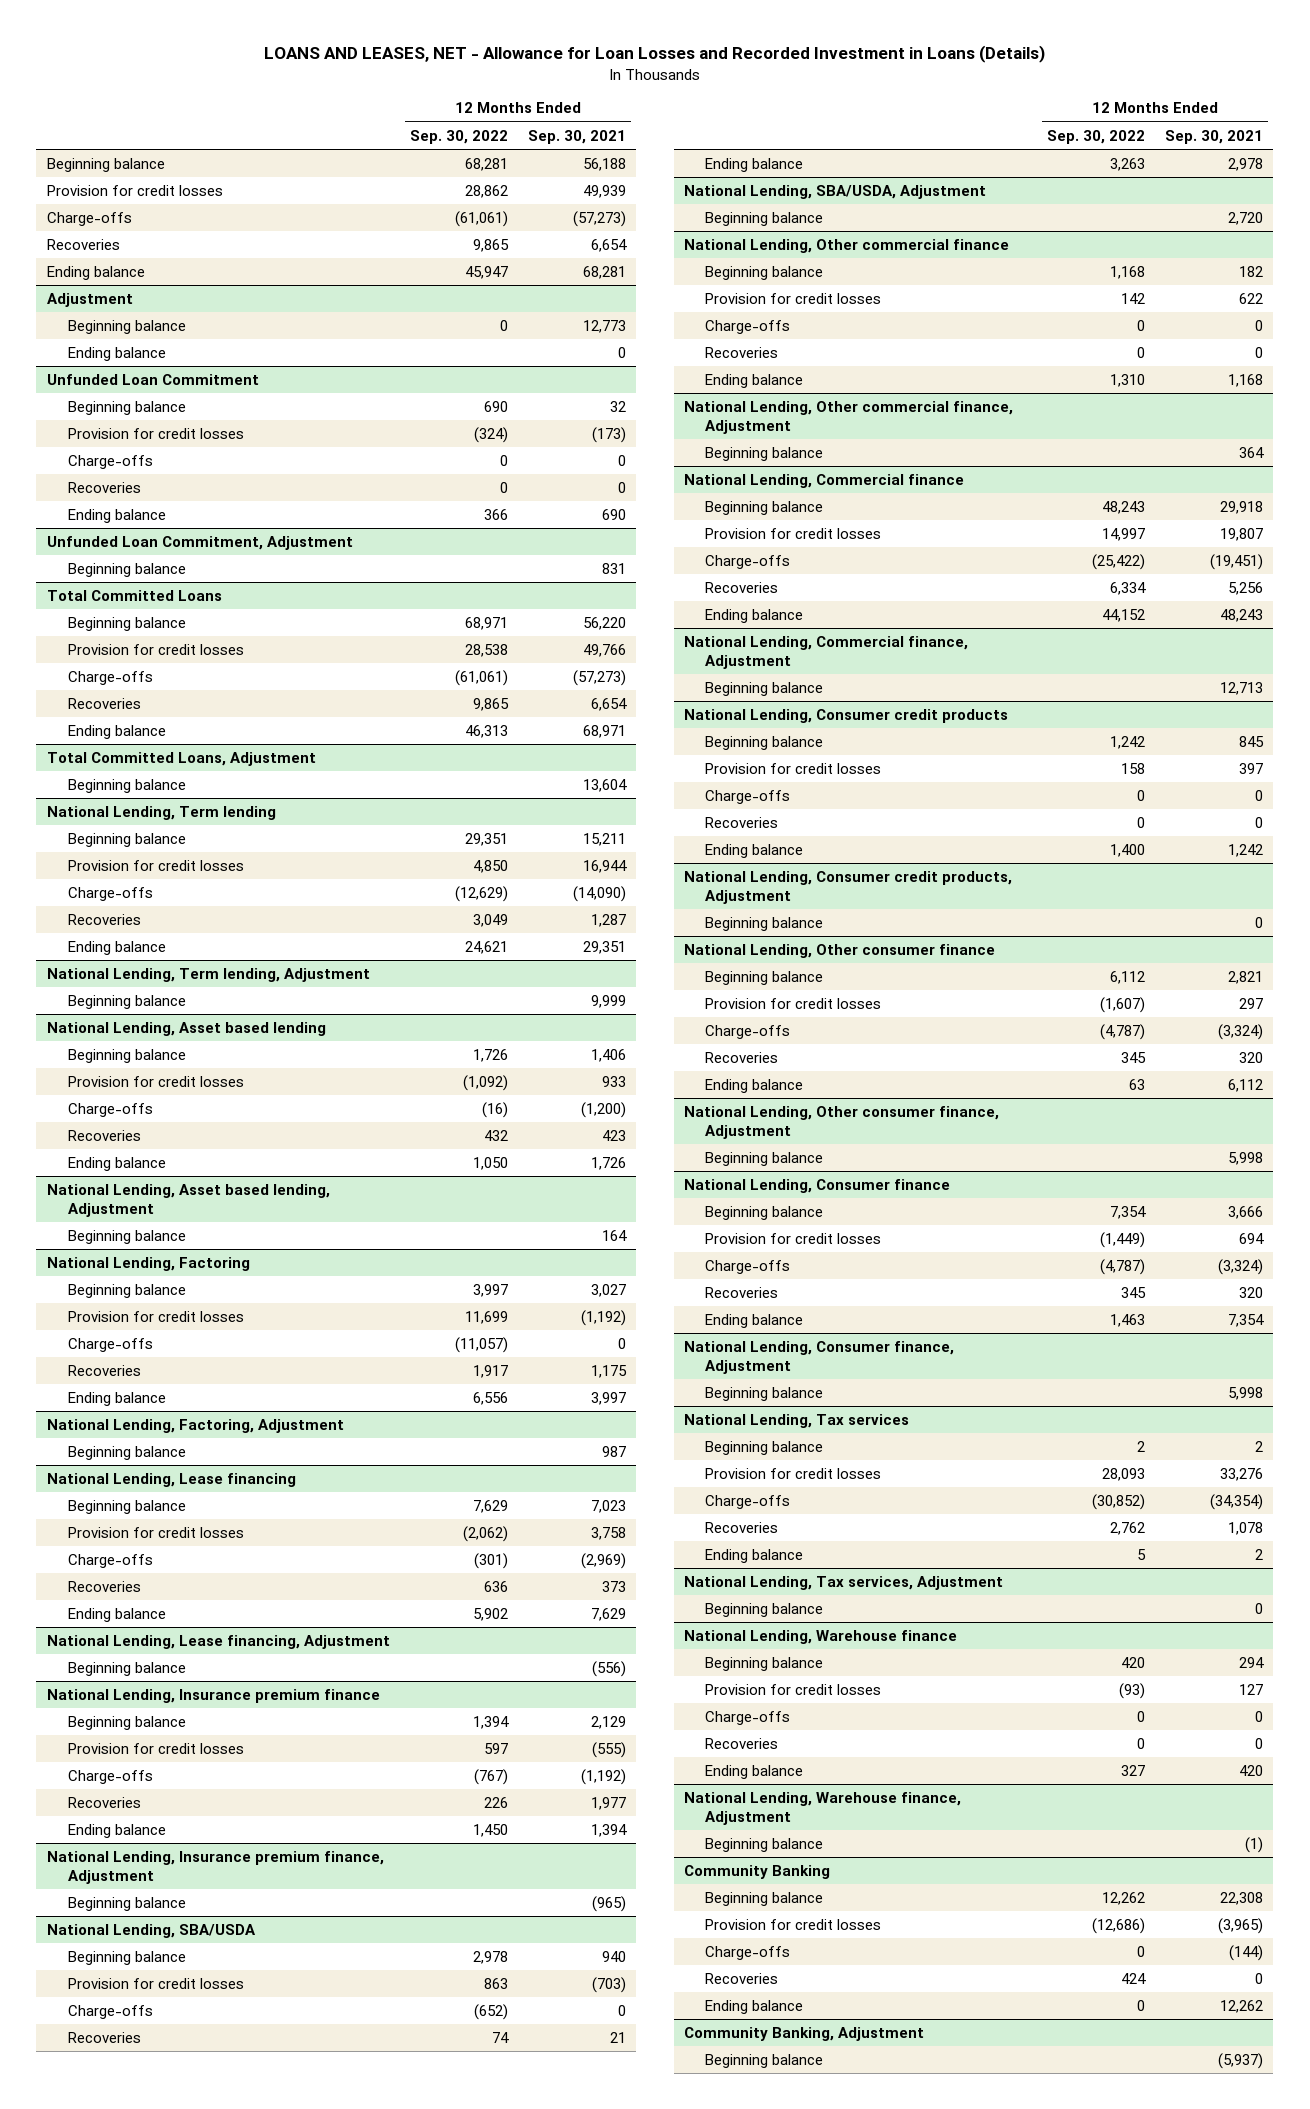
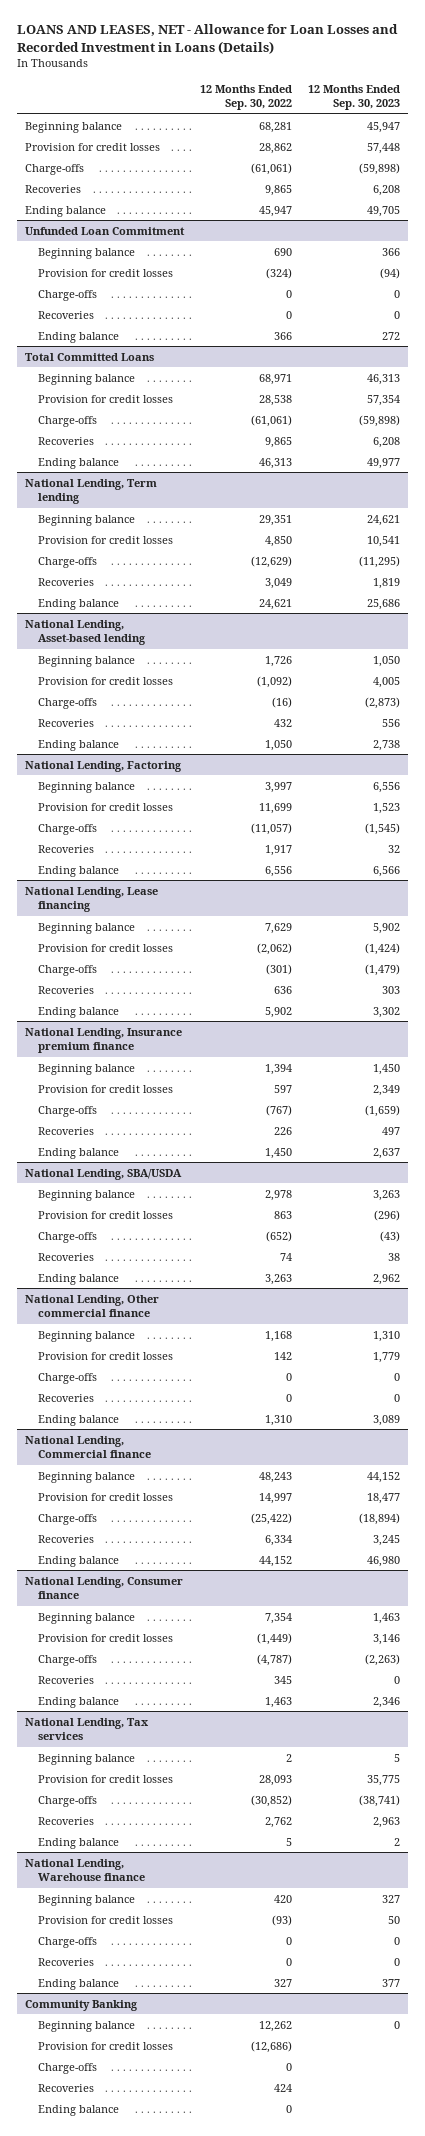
[528,129,627,144] Sep. 30, 2021 -> none
none -> [308,84,401,111] 12 Months Ended Sep. 30, 2023
[46,293,133,308] Adjustment -> none
[67,320,186,335] Beginning balance -> none
[67,347,166,362] Ending balance -> none
[46,536,353,551] Unfunded Loan Commitment, Adjustment -> none
[67,563,186,578] Beginning balance -> none
[46,752,316,767] Total Committed Loans, Adjustment -> none
[67,779,186,794] Beginning balance -> none
[46,968,370,983] National Lending, Term lending, Adjustment -> none
[67,995,186,1010] Beginning balance -> none
[46,1022,326,1037] National Lending, Asset based lending -> [25,619,146,645] National Lending, Asset-based lending
[46,1184,330,1217] National Lending, Asset based lending, Adjustment -> none
[67,1230,186,1245] Beginning balance -> none
[46,1419,344,1434] National Lending, Factoring, Adjustment -> none
[67,1446,186,1461] Beginning balance -> none
[46,1635,390,1650] National Lending, Lease financing, Adjustment -> none
[67,1662,186,1677] Beginning balance -> none
[46,1851,384,1884] National Lending, Insurance premium finance, Adjustment -> none
[67,1897,186,1912] Beginning balance -> none
[683,185,986,200] National Lending, SBA/USDA, Adjustment -> none
[704,212,823,227] Beginning balance -> none
[683,401,1013,434] National Lending, Other commercial finance, Adjustment -> none
[704,447,823,462] Beginning balance -> none
[683,636,968,669] National Lending, Commercial finance, Adjustment -> none
[704,682,823,697] Beginning balance -> none
[683,709,1008,724] National Lending, Consumer credit products -> none
[704,736,823,751] Beginning balance -> none
[704,763,881,775] Provision for credit losses -> none
[704,790,790,805] Charge-offs -> none
[704,817,778,829] Recoveries -> none
[704,844,803,859] Ending balance -> none
[683,871,1012,904] National Lending, Consumer credit products, Adjustment -> none
[704,917,823,932] Beginning balance -> none
[683,944,995,959] National Lending, Other consumer finance -> none
[704,971,823,986] Beginning balance -> none
[704,998,881,1010] Provision for credit losses -> none
[704,1025,790,1040] Charge-offs -> none
[704,1052,778,1064] Recoveries -> none
[704,1079,803,1094] Ending balance -> none
[683,1106,999,1139] National Lending, Other consumer finance, Adjustment -> none
[704,1152,823,1167] Beginning balance -> none
[683,1341,954,1374] National Lending, Consumer finance, Adjustment -> none
[704,1387,823,1402] Beginning balance -> none
[683,1576,1003,1591] National Lending, Tax services, Adjustment -> none
[704,1603,823,1618] Beginning balance -> none
[683,1792,961,1825] National Lending, Warehouse finance, Adjustment -> none
[704,1838,823,1853] Beginning balance -> none
[683,2027,924,2042] Community Banking, Adjustment -> none
[704,2054,823,2069] Beginning balance -> none

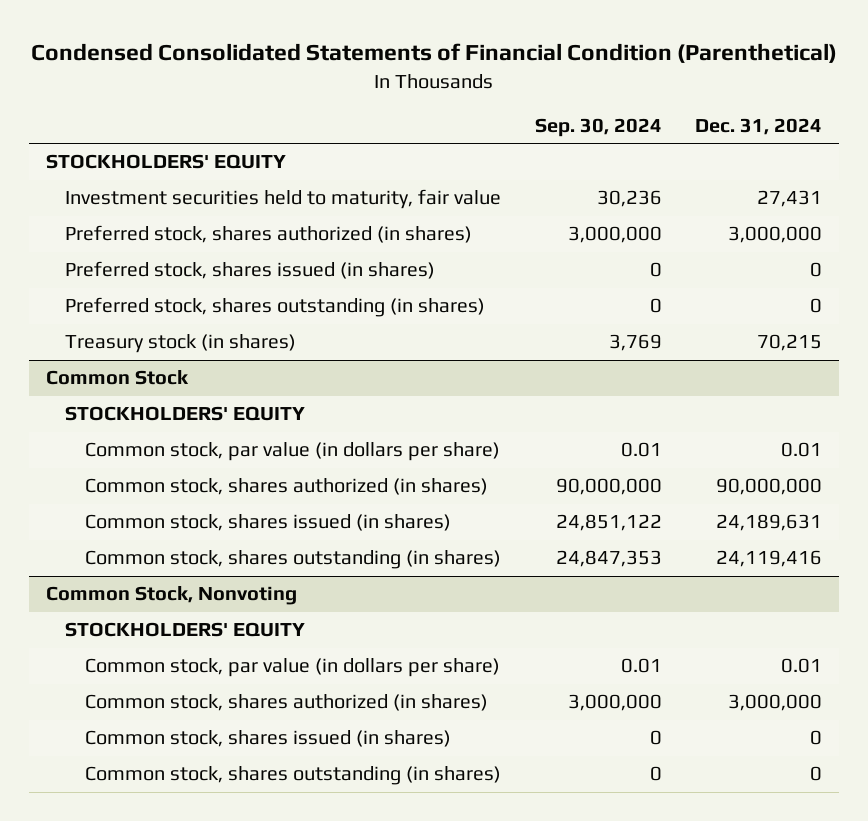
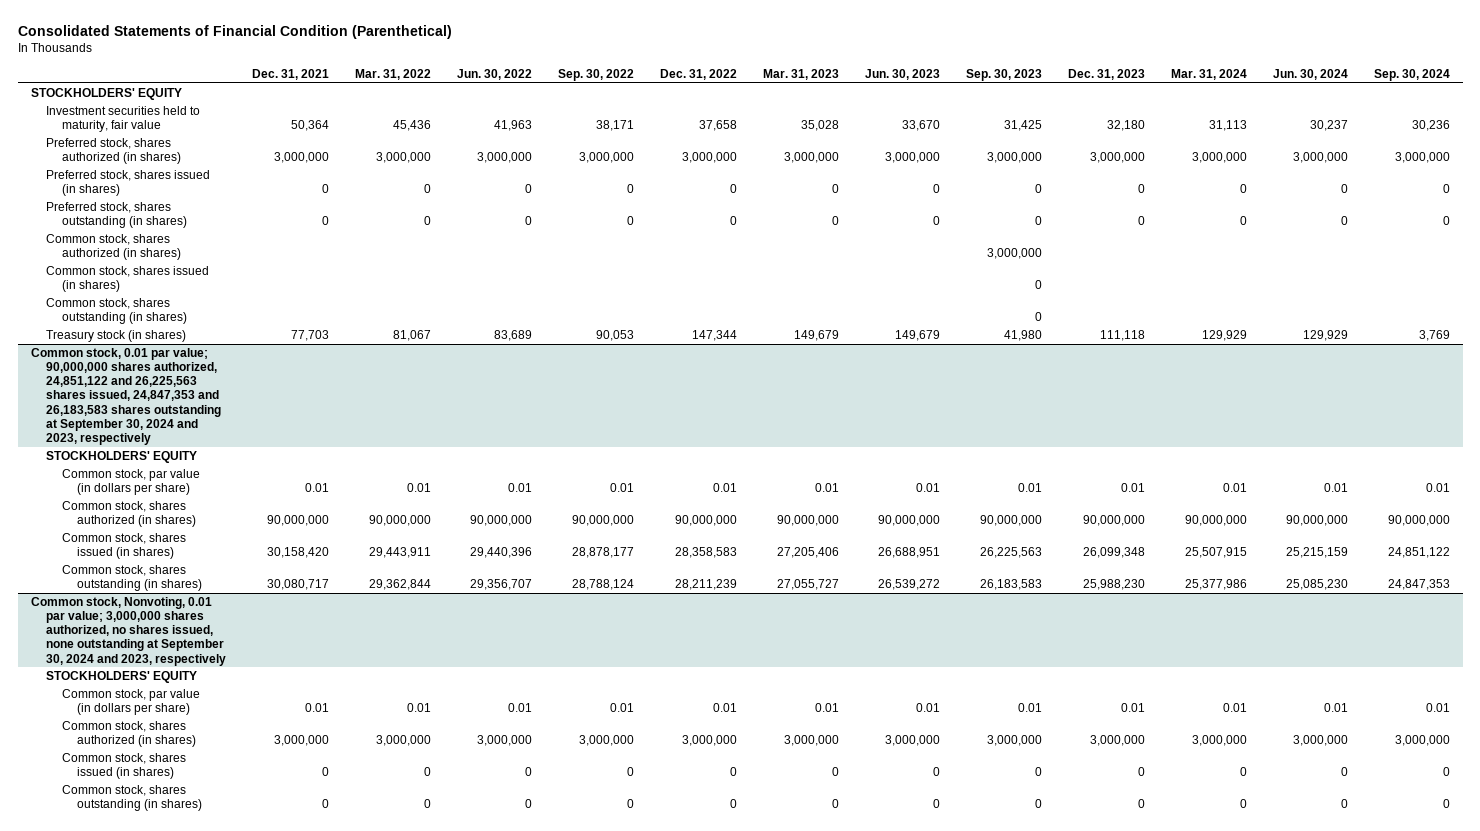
[31,43,838,64] Condensed Consolidated Statements of Financial Condition (Parenthetical) -> [17,25,452,40] Consolidated Statements of Financial Condition (Parenthetical)
[695,117,823,135] Dec. 31, 2024 -> none
none -> [252,68,330,80] Dec. 31, 2021
none -> [355,68,432,80] Mar. 31, 2022
none -> [457,68,533,80] Jun. 30, 2022
none -> [558,68,635,81] Sep. 30, 2022
none -> [660,68,738,80] Dec. 31, 2022
none -> [763,68,840,80] Mar. 31, 2023
none -> [865,68,941,80] Jun. 30, 2023
none -> [965,68,1042,81] Sep. 30, 2023
none -> [1067,68,1145,80] Dec. 31, 2023
none -> [1170,68,1247,80] Mar. 31, 2024
none -> [1272,68,1348,80] Jun. 30, 2024
none -> [46,234,181,261] Common stock, shares authorized (in shares)
none -> [46,266,210,293] Common stock, shares issued (in shares)
none -> [46,298,187,325] Common stock, shares outstanding (in shares)
[45,370,189,386] Common Stock -> [30,348,222,445] Common stock, 0.01 par value; 90,000,000 shares authorized, 24,851,122 and 26,225,563 shares issued, 24,847,353 and 26,183,583 shares outstanding at September 30, 2024 and 2023, respectively
[45,586,297,606] Common Stock, Nonvoting -> [30,597,227,666] Common stock, Nonvoting, 0.01 par value; 3,000,000 shares authorized, no shares issued, none outstanding at September 30, 2024 and 2023, respectively

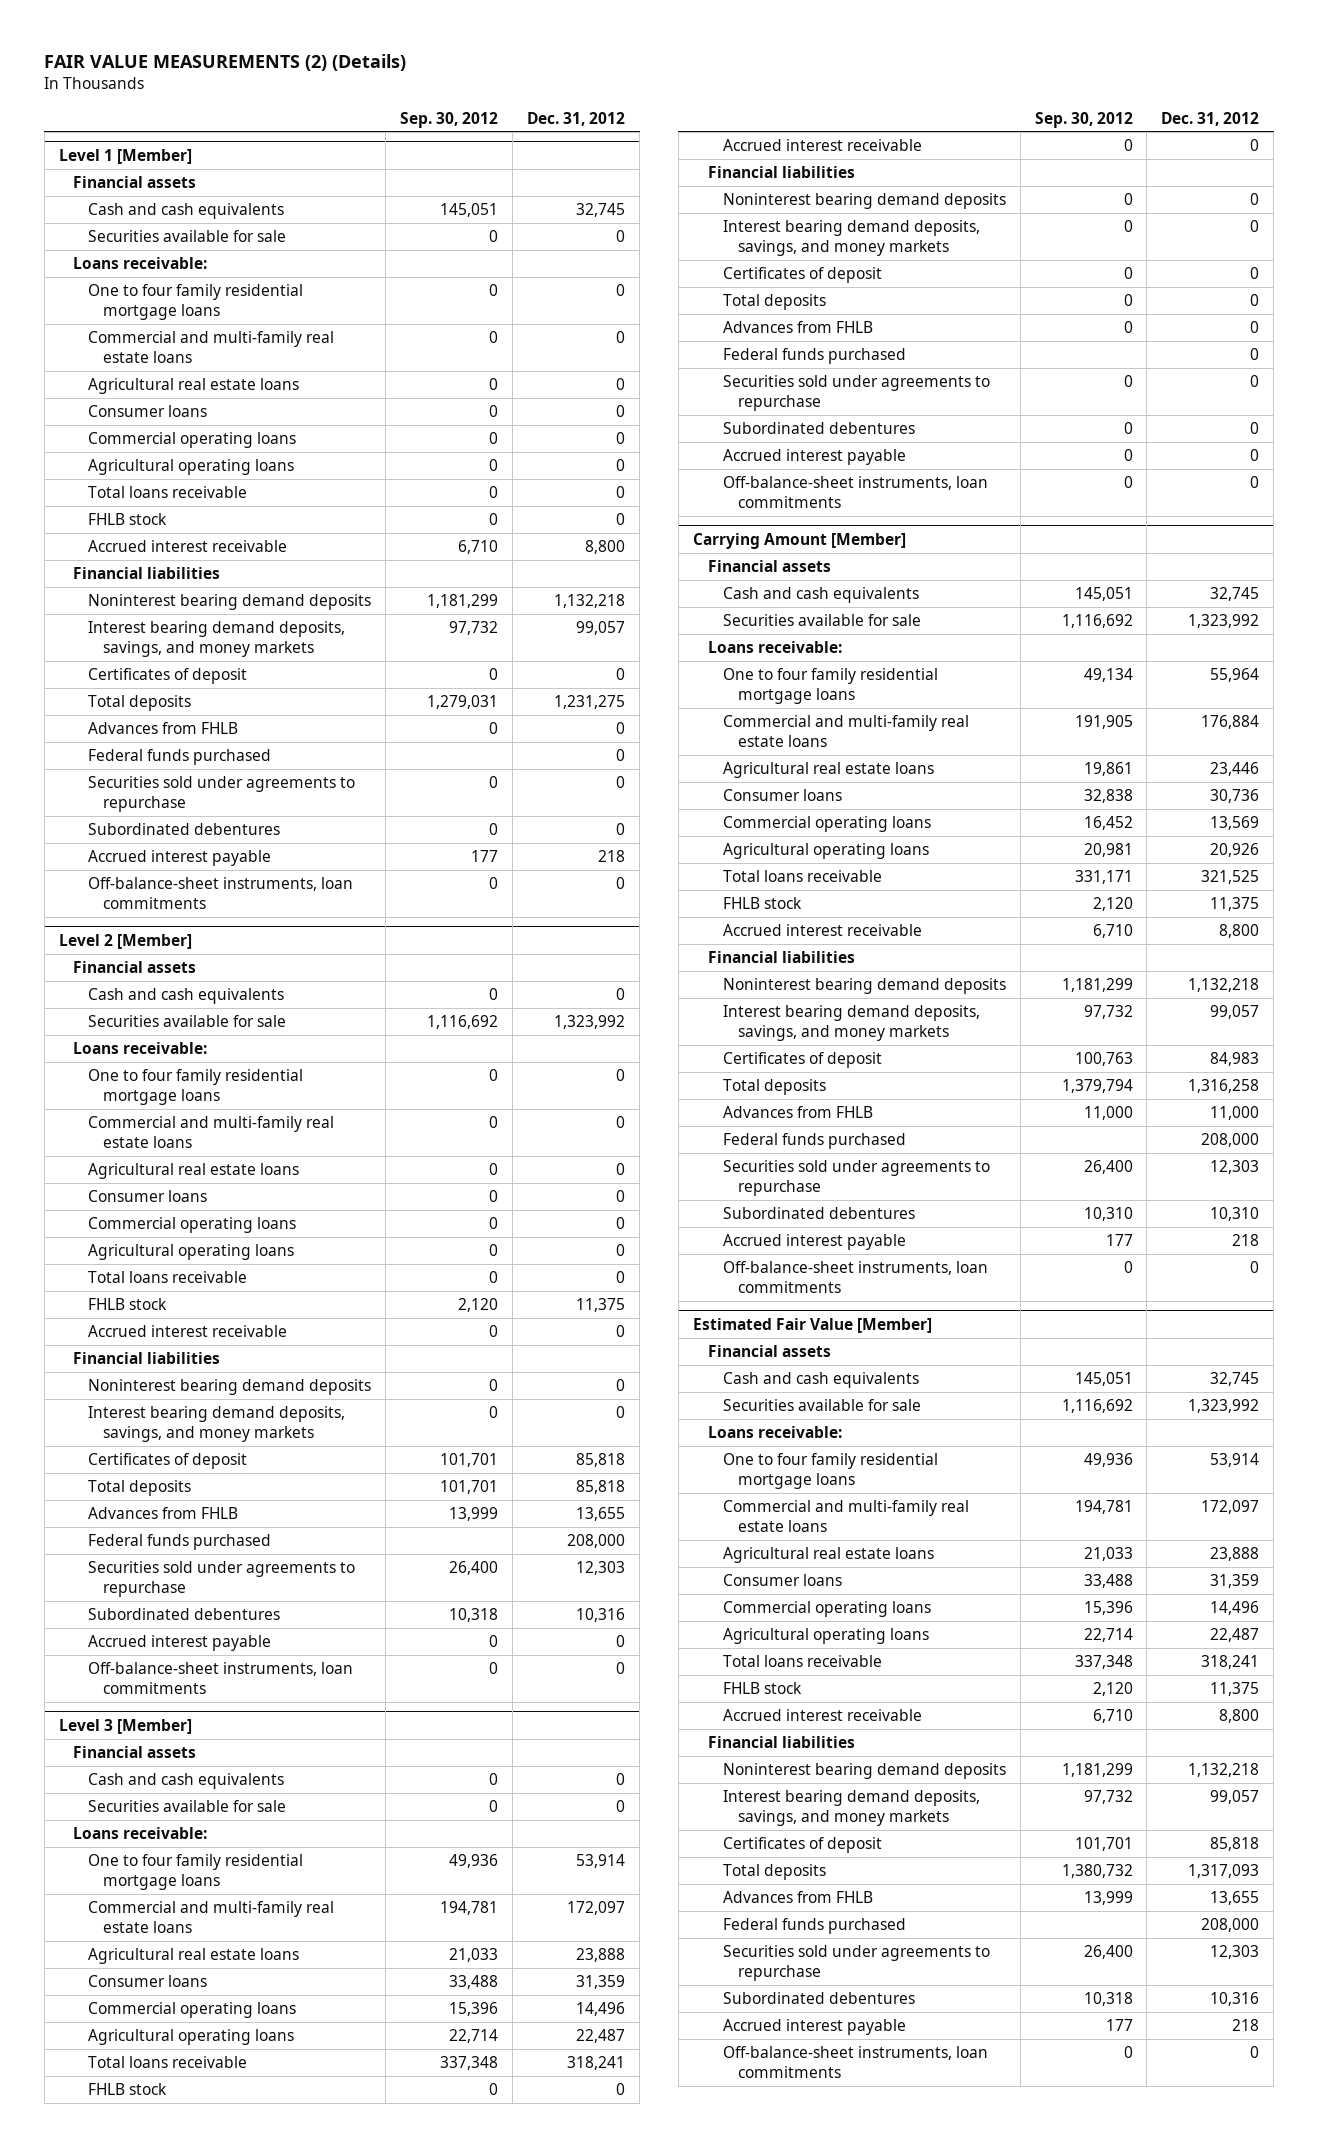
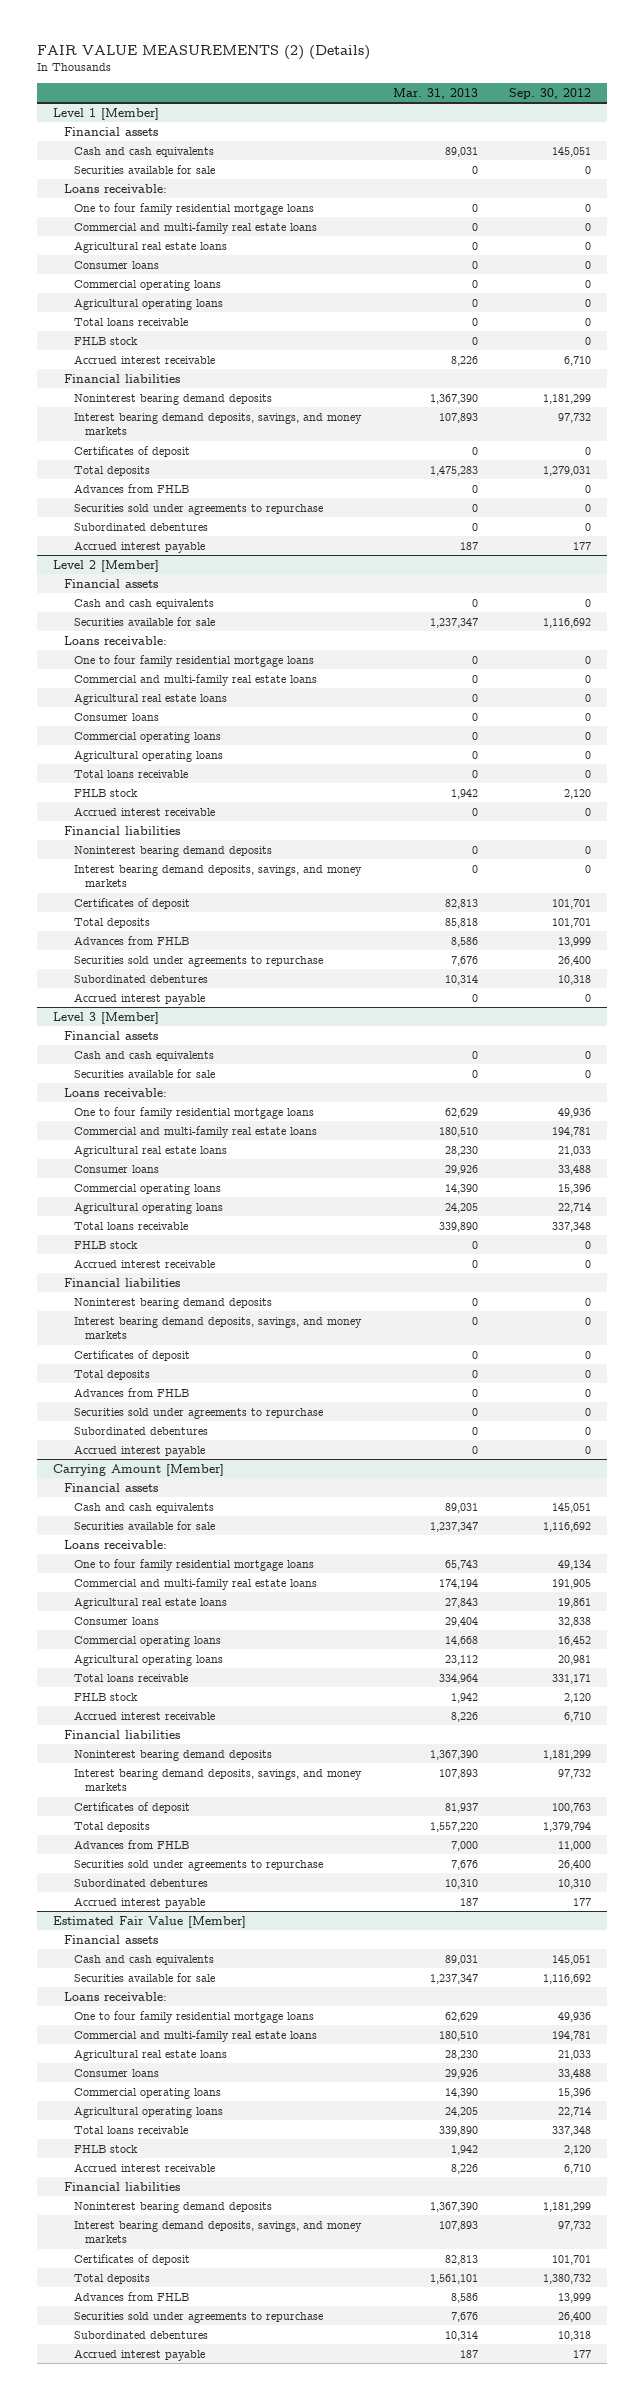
[527,111,626,126] Dec. 31, 2012 -> none
none -> [392,87,478,99] Mar. 31, 2013
[88,749,272,766] Federal funds purchased -> none
[88,877,354,909] Off-balance-sheet instruments, loan commitments -> none
[88,1534,272,1551] Federal funds purchased -> none
[88,1662,354,1694] Off-balance-sheet instruments, loan commitments -> none
[722,348,906,365] Federal funds purchased -> none
[722,476,988,508] Off-balance-sheet instruments, loan commitments -> none
[722,1133,906,1150] Federal funds purchased -> none
[722,1261,988,1293] Off-balance-sheet instruments, loan commitments -> none
[722,1918,906,1935] Federal funds purchased -> none
[722,2046,988,2078] Off-balance-sheet instruments, loan commitments -> none

